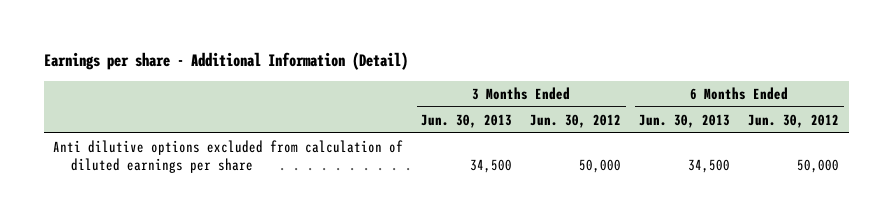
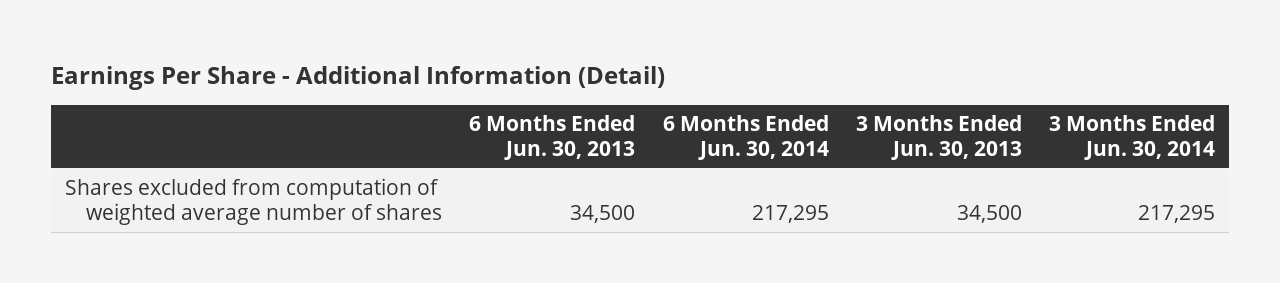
[44,52,409,71] Earnings per share - Additional Information (Detail) -> [51,65,666,90] Earnings Per Share - Additional Information (Detail)
[530,113,622,128] Jun. 30, 2012 -> none
[748,113,840,128] Jun. 30, 2012 -> none
none -> [662,115,829,161] 6 Months Ended Jun. 30, 2014
none -> [1049,115,1216,161] 3 Months Ended Jun. 30, 2014
[53,140,404,173] Anti dilutive options excluded from calculation of diluted earnings per share -> [64,178,443,226] Shares excluded from computation of weighted average number of shares

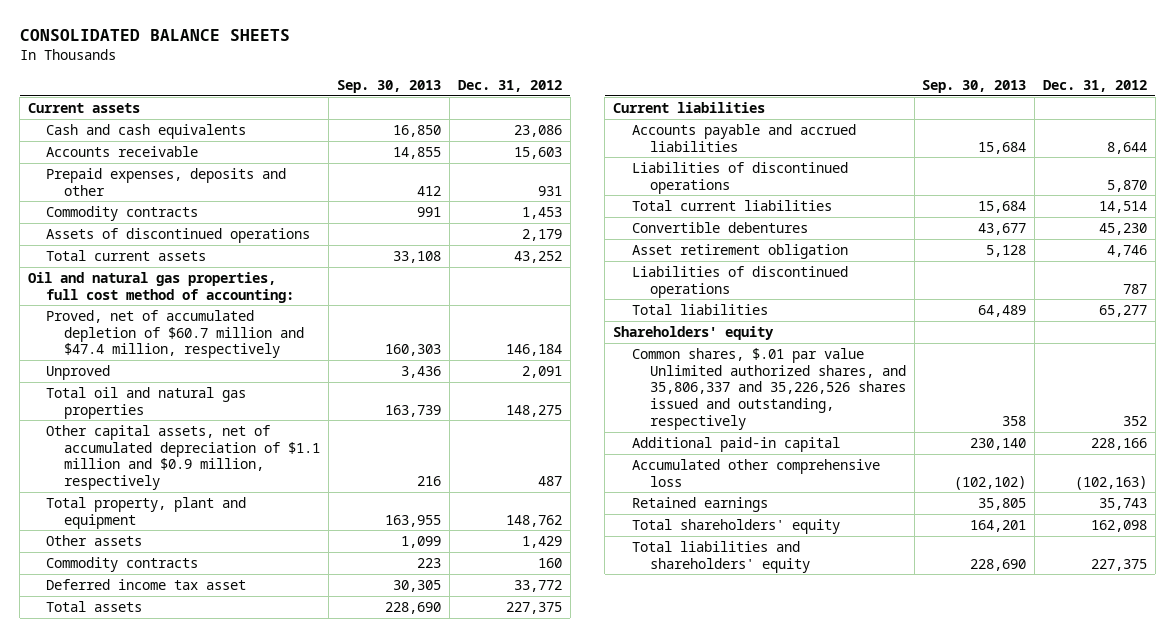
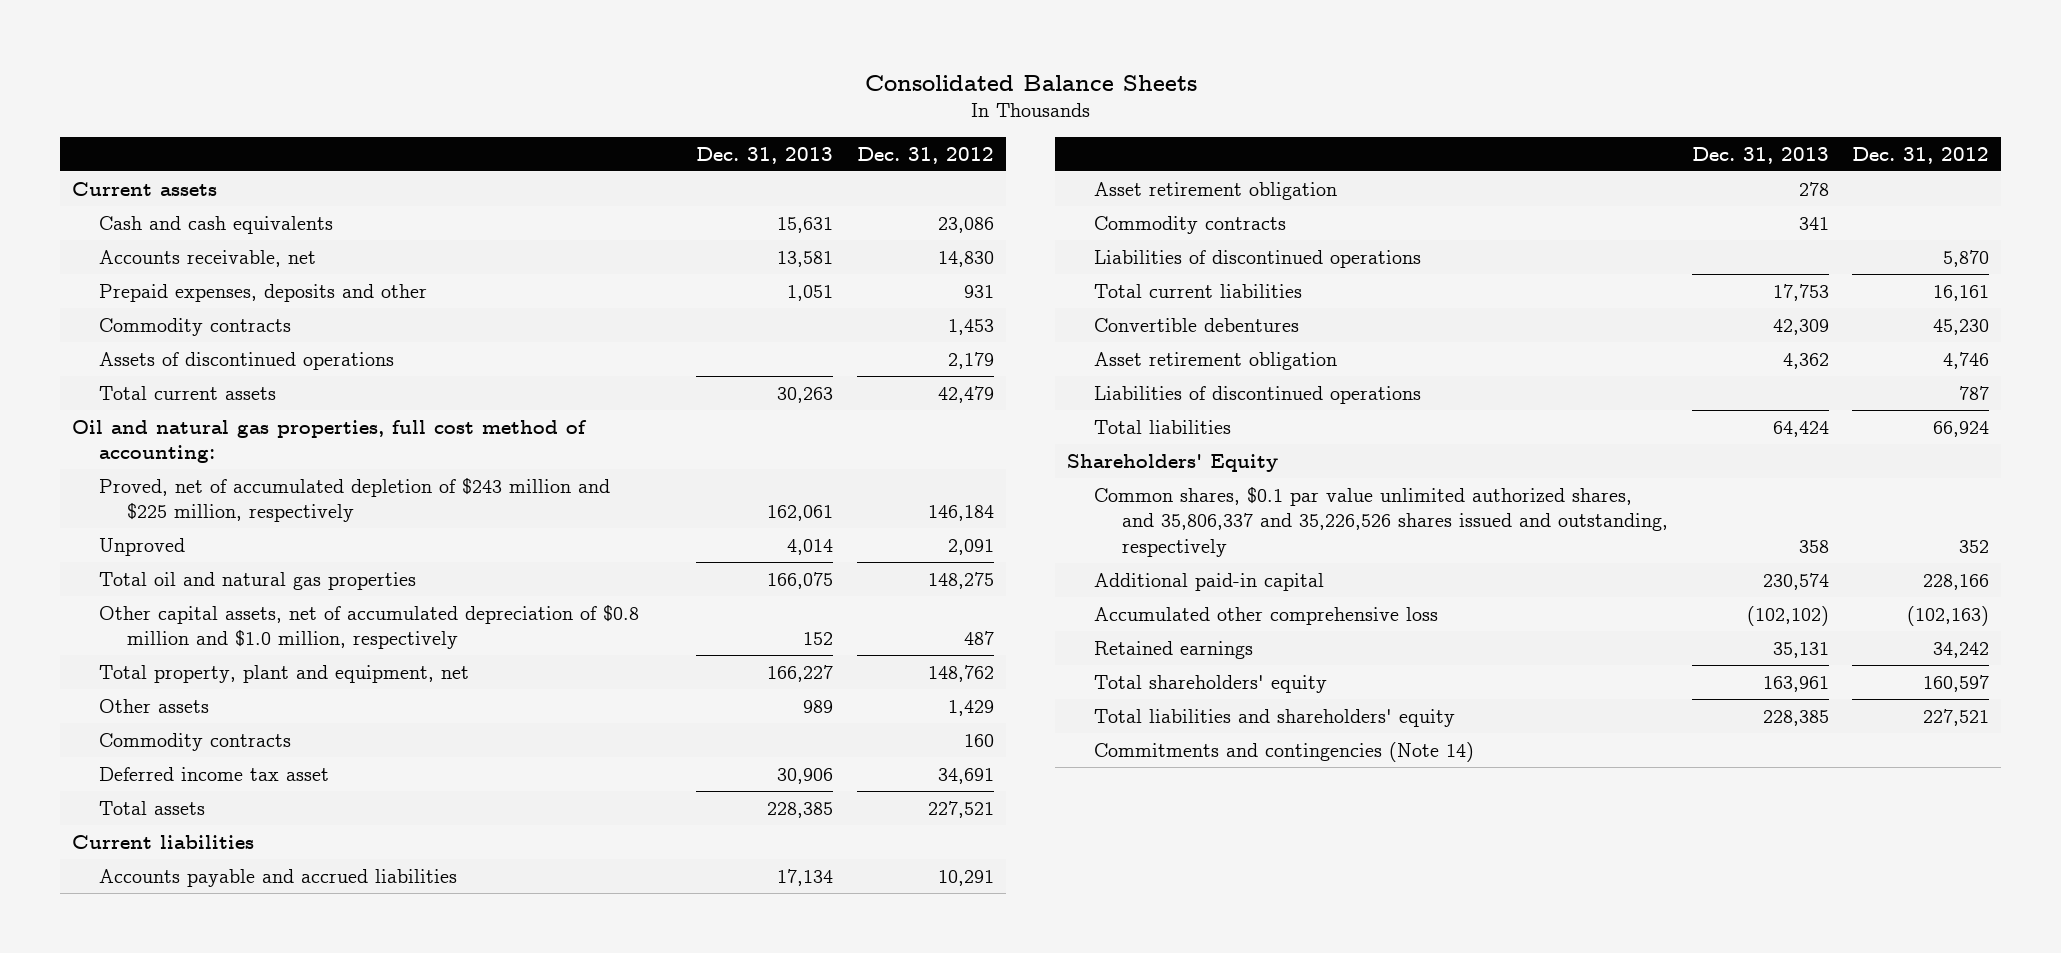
[19,29,290,42] CONSOLIDATED BALANCE SHEETS -> [864,74,1197,91] Consolidated Balance Sheets
[337,79,442,93] Sep. 30, 2013 -> none
none -> [696,146,834,164] Dec. 31, 2013
[46,145,199,157] Accounts receivable -> [99,249,317,267] Accounts receivable, net
[513,146,562,159] 15,603 -> [938,250,995,267] 14,830
[513,250,562,263] 43,252 -> [938,385,995,403] 42,479
[46,309,305,359] Proved, net of accumulated depletion of $60.7 million and $47.4 million, respectively -> [99,477,611,523] Proved, net of accumulated depletion of $243 million and $225 million, respectively
[46,424,321,491] Other capital assets, net of accumulated depreciation of $1.1 million and $0.9 million, respectively -> [99,604,640,650] Other capital assets, net of accumulated depreciation of $0.8 million and $1.0 million, respectively
[46,496,247,529] Total property, plant and equipment -> [99,664,470,683] Total property, plant and equipment, net
[513,579,562,592] 33,772 -> [938,767,995,784] 34,691
[505,601,562,614] 227,375 -> [928,800,995,818] 227,521
[1107,141,1148,154] 8,644 -> [938,869,995,886] 10,291
none -> [1094,181,1338,200] Asset retirement obligation
none -> [1094,215,1287,234] Commodity contracts
[1099,200,1148,213] 14,514 -> [1933,284,1990,301] 16,161
[1099,304,1148,317] 65,277 -> [1933,420,1990,437] 66,924
[613,325,775,340] Shareholders' equity -> [1067,453,1279,472] Shareholders' Equity
[631,347,906,430] Common shares, $.01 par value Unlimited authorized shares, and 35,806,337 and 35,226,526 shares issued and outstanding, respectively -> [1094,486,1668,557] Common shares, $0.1 par value unlimited authorized shares, and 35,806,337 and 35,226,526 shares issued and outstanding, respectively
[1099,497,1148,510] 35,743 -> [1933,641,1990,658] 34,242
[1091,519,1148,532] 162,098 -> [1923,674,1990,692] 160,597
[1091,558,1148,571] 227,375 -> [1923,708,1990,726] 227,521
none -> [1094,741,1475,762] Commitments and contingencies (Note 14)

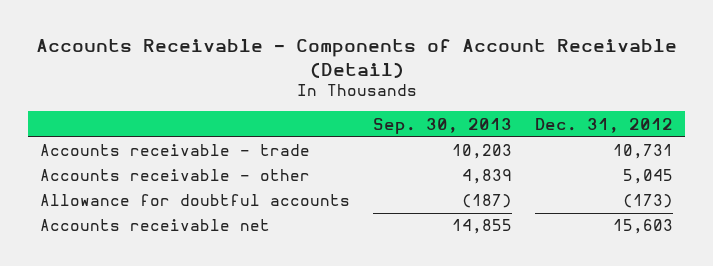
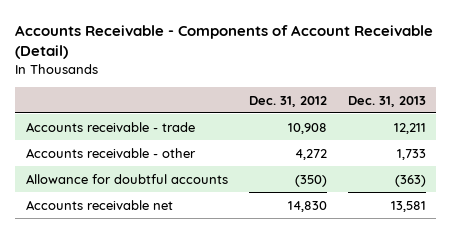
[373,117,513,134] Sep. 30, 2013 -> none
none -> [347,95,426,107] Dec. 31, 2013
[613,144,674,160] 10,731 -> [287,122,327,134] 10,908
[623,169,674,185] 5,045 -> [294,148,327,160] 4,272
[623,194,674,209] (173) -> [294,174,327,187] (350)
[613,219,674,235] 15,603 -> [287,200,327,212] 14,830

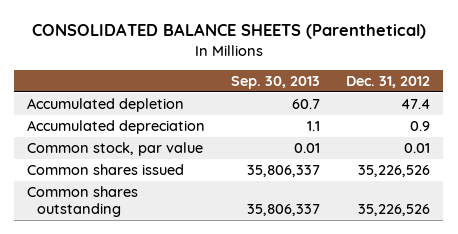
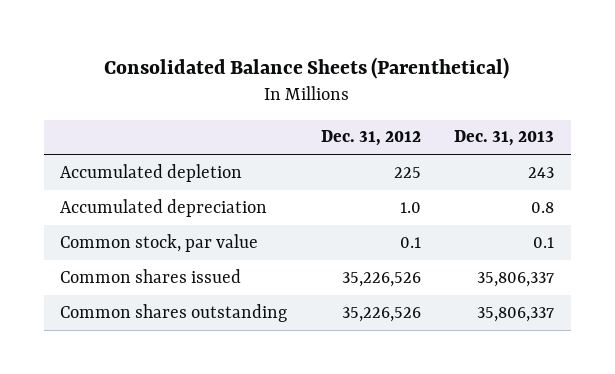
[31,23,426,40] CONSOLIDATED BALANCE SHEETS (Parenthetical) -> [104,56,510,79] Consolidated Balance Sheets (Parenthetical)
[231,75,321,89] Sep. 30, 2013 -> none
none -> [454,130,555,147] Dec. 31, 2013
[401,98,431,109] 47.4 -> [393,166,421,178] 225
[410,120,431,131] 0.9 -> [399,201,421,213] 1.0
[404,142,431,153] 0.01 -> [399,236,421,248] 0.1

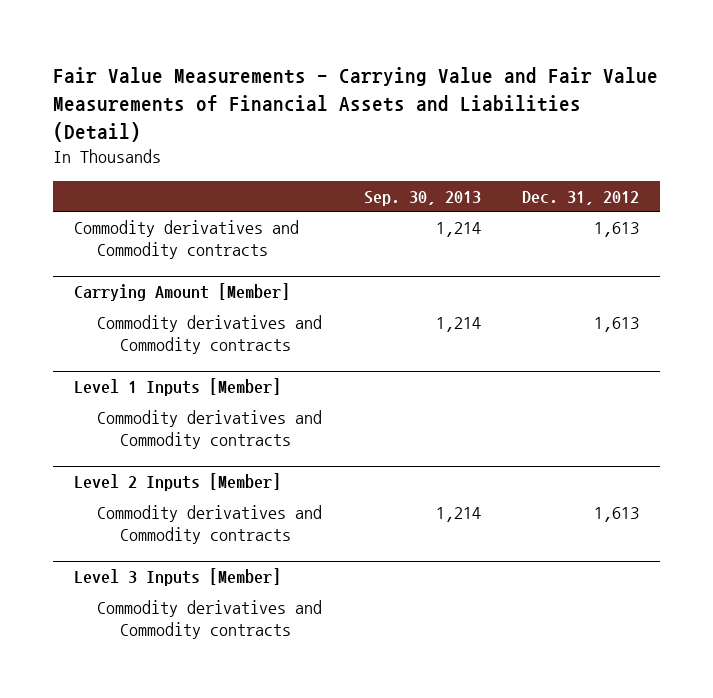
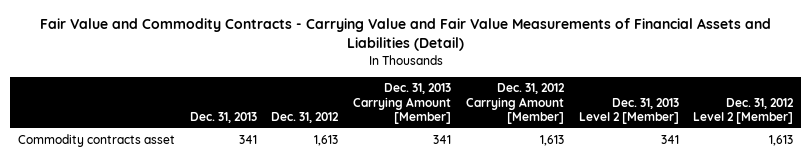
[53,66,659,142] Fair Value Measurements - Carrying Value and Fair Value Measurements of Financial Assets and Liabilities (Detail) -> [39,18,771,52] Fair Value and Commodity Contracts - Carrying Value and Fair Value Measurements of Financial Assets and Liabilities (Detail)
[363,190,481,206] Sep. 30, 2013 -> none
none -> [189,112,257,124] Dec. 31, 2013
none -> [353,82,452,125] Dec. 31, 2013 Carrying Amount [Member]
none -> [465,82,565,125] Dec. 31, 2012 Carrying Amount [Member]
none -> [578,97,679,125] Dec. 31, 2013 Level 2 [Member]
none -> [693,97,795,125] Dec. 31, 2012 Level 2 [Member]
[74,283,291,302] Carrying Amount [Member] -> none
[97,315,323,355] Commodity derivatives and Commodity contracts -> none
[74,378,282,397] Level 1 Inputs [Member] -> none
[97,410,323,450] Commodity derivatives and Commodity contracts -> none
[74,473,282,492] Level 2 Inputs [Member] -> none
[97,505,323,545] Commodity derivatives and Commodity contracts -> none
[74,568,282,587] Level 3 Inputs [Member] -> none
[97,600,323,640] Commodity derivatives and Commodity contracts -> none
[74,220,300,260] Commodity derivatives and Commodity contracts -> [17,134,175,148] Commodity contracts asset

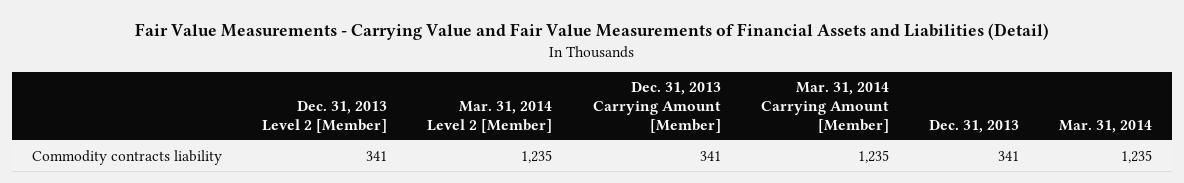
[39,18,771,52] Fair Value and Commodity Contracts - Carrying Value and Fair Value Measurements of Financial Assets and Liabilities (Detail) -> [135,23,1050,41] Fair Value Measurements - Carrying Value and Fair Value Measurements of Financial Assets and Liabilities (Detail)
[271,112,340,124] Dec. 31, 2012 -> none
[465,82,565,125] Dec. 31, 2012 Carrying Amount [Member] -> none
[693,97,795,125] Dec. 31, 2012 Level 2 [Member] -> none
none -> [427,100,553,133] Mar. 31, 2014 Level 2 [Member]
none -> [760,82,889,133] Mar. 31, 2014 Carrying Amount [Member]
none -> [1058,119,1152,133] Mar. 31, 2014
[17,134,175,148] Commodity contracts asset -> [32,150,223,166] Commodity contracts liability

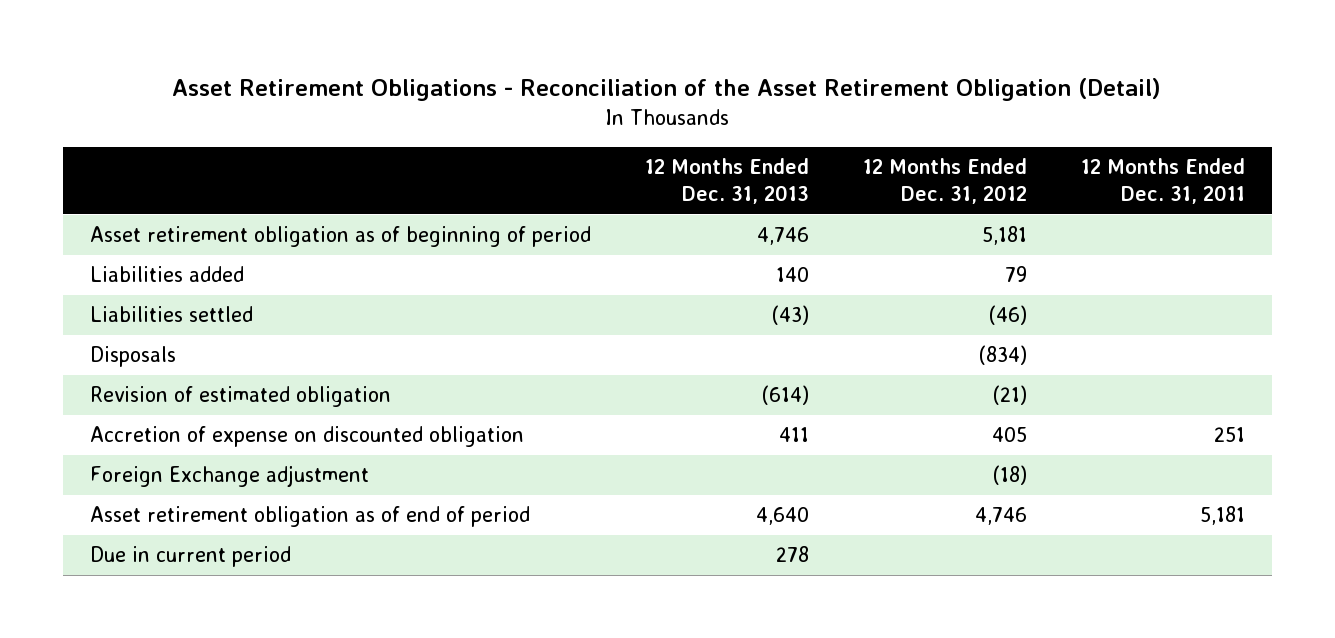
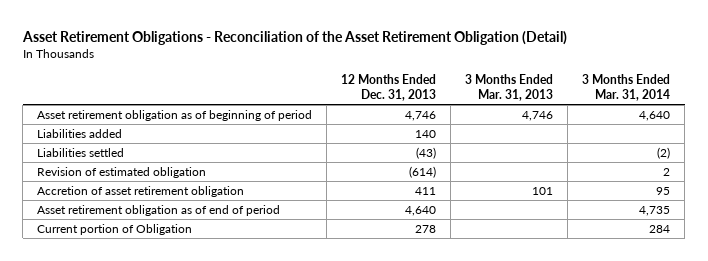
[862,158,1027,204] 12 Months Ended Dec. 31, 2012 -> none
[1080,158,1245,204] 12 Months Ended Dec. 31, 2011 -> none
none -> [465,73,554,102] 3 Months Ended Mar. 31, 2013
none -> [582,73,671,102] 3 Months Ended Mar. 31, 2014
[90,346,177,368] Disposals -> none
[90,465,370,488] Foreign Exchange adjustment -> none
[90,426,525,448] Accretion of expense on discounted obligation -> [37,185,245,197] Accretion of asset retirement obligation
[90,546,292,568] Due in current period -> [37,223,193,235] Current portion of Obligation

